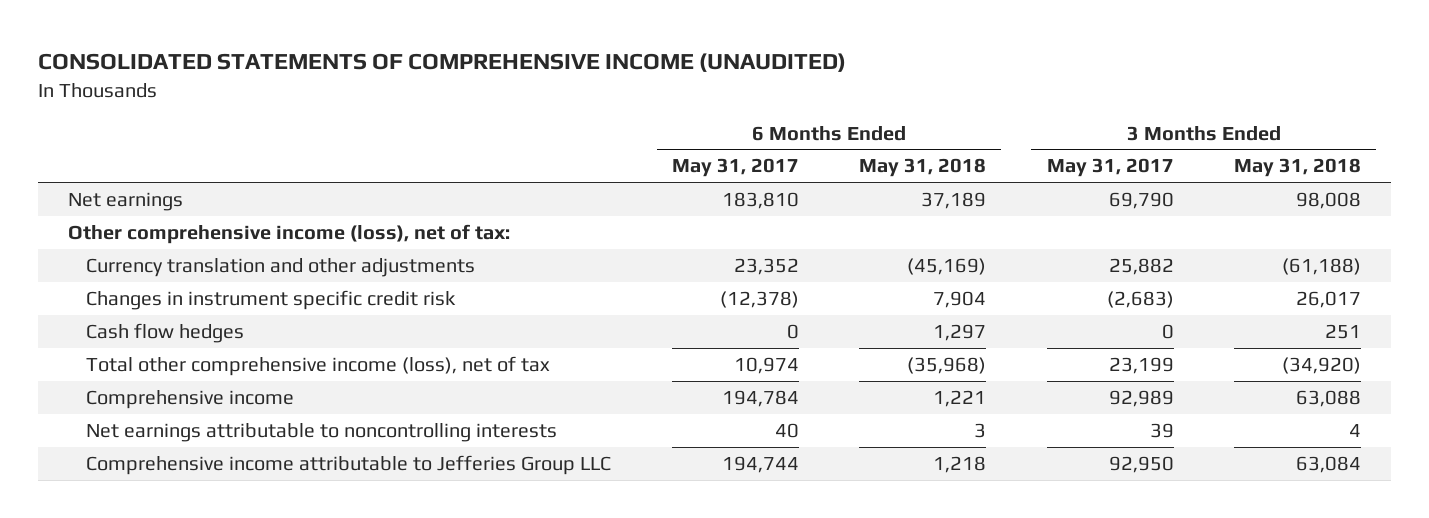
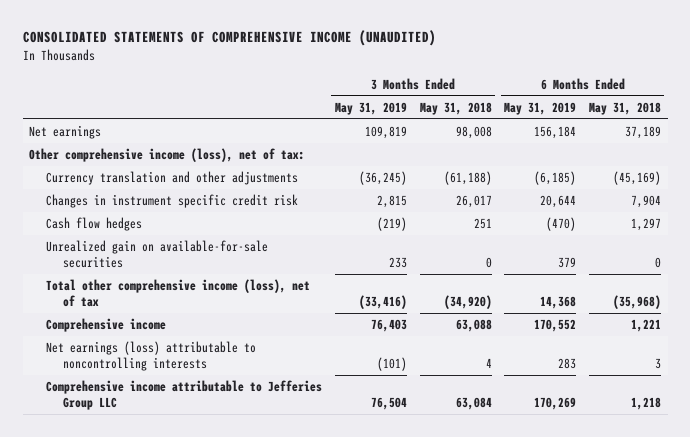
[671,158,799,178] May 31, 2017 -> none
[1046,158,1174,178] May 31, 2017 -> none
none -> [334,101,407,115] May 31, 2019
none -> [504,101,577,115] May 31, 2019
none -> [45,240,268,268] Unrealized gain on available-for-sale securities
[86,422,558,442] Net earnings attributable to noncontrolling interests -> [45,341,256,371] Net earnings (loss) attributable to noncontrolling interests

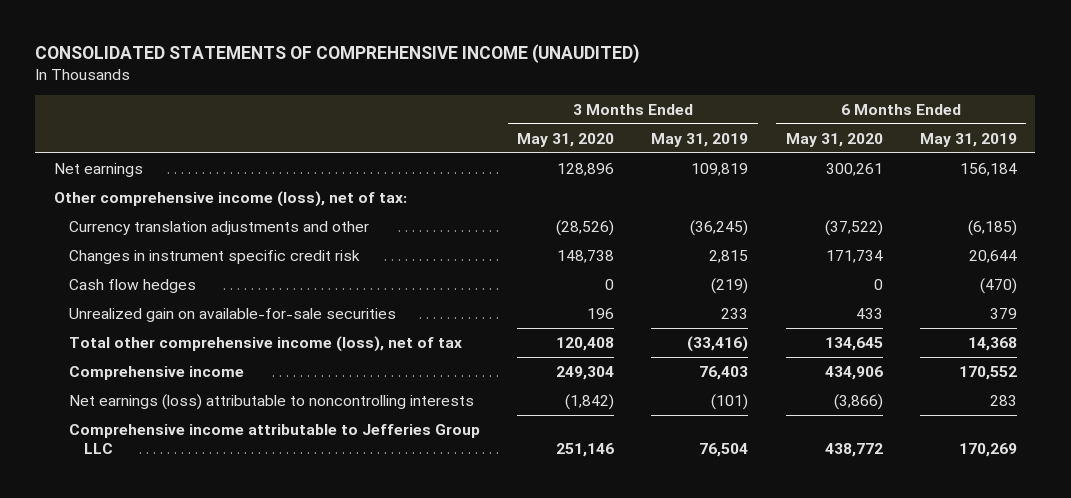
[419,101,492,115] May 31, 2018 -> none
[589,101,662,115] May 31, 2018 -> none
none -> [517,132,615,147] May 31, 2020
none -> [785,132,883,147] May 31, 2020
[45,171,298,186] Currency translation and other adjustments -> [69,220,370,235] Currency translation adjustments and other

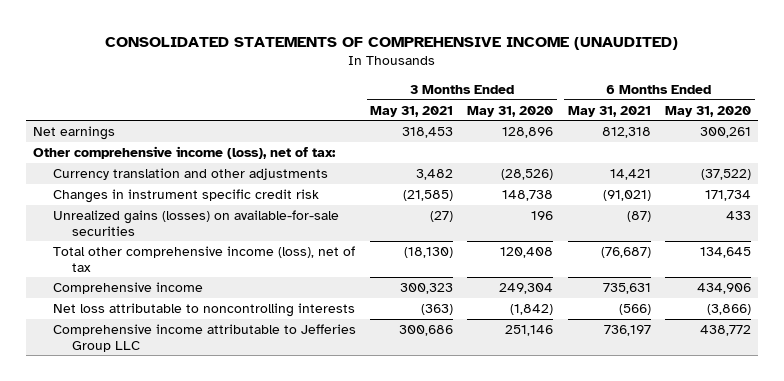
[651,132,749,147] May 31, 2019 -> none
[919,132,1017,147] May 31, 2019 -> none
none -> [370,105,454,117] May 31, 2021
none -> [567,105,651,117] May 31, 2021
[69,220,370,235] Currency translation adjustments and other -> [52,167,328,180] Currency translation and other adjustments
[69,278,197,293] Cash flow hedges -> none
[69,307,397,322] Unrealized gain on available-for-sale securities -> [52,209,339,236] Unrealized gains (losses) on available-for-sale securities
[69,393,475,410] Net earnings (loss) attributable to noncontrolling interests -> [52,302,355,317] Net loss attributable to noncontrolling interests

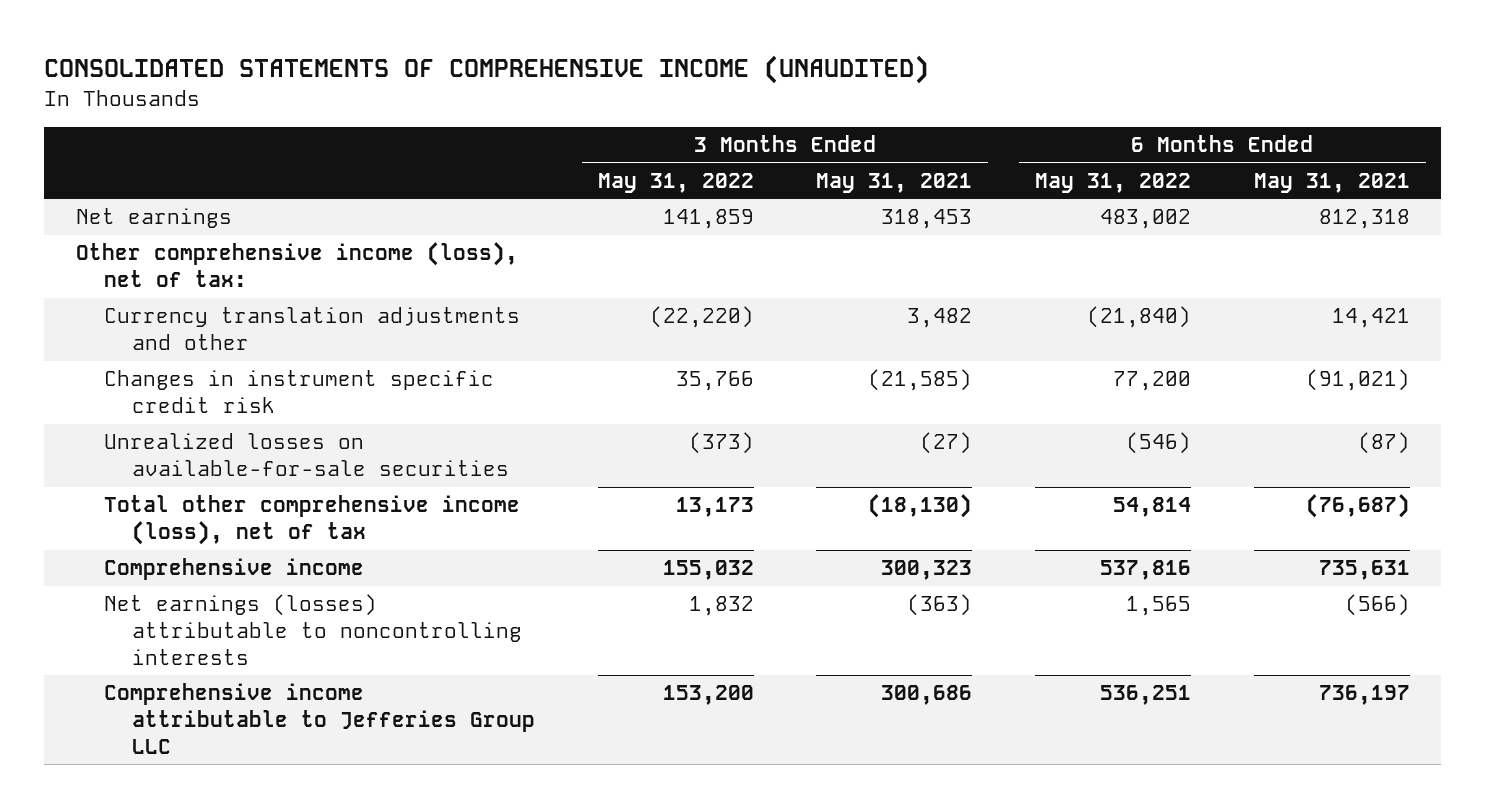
[467,105,554,117] May 31, 2020 -> none
[665,105,752,117] May 31, 2020 -> none
none -> [597,172,754,193] May 31, 2022
none -> [1035,172,1192,193] May 31, 2022
[52,167,328,180] Currency translation and other adjustments -> [103,307,520,351] Currency translation adjustments and other
[52,209,339,236] Unrealized gains (losses) on available-for-sale securities -> [103,433,509,477] Unrealized losses on available-for-sale securities
[52,302,355,317] Net loss attributable to noncontrolling interests -> [103,594,522,665] Net earnings (losses) attributable to noncontrolling interests

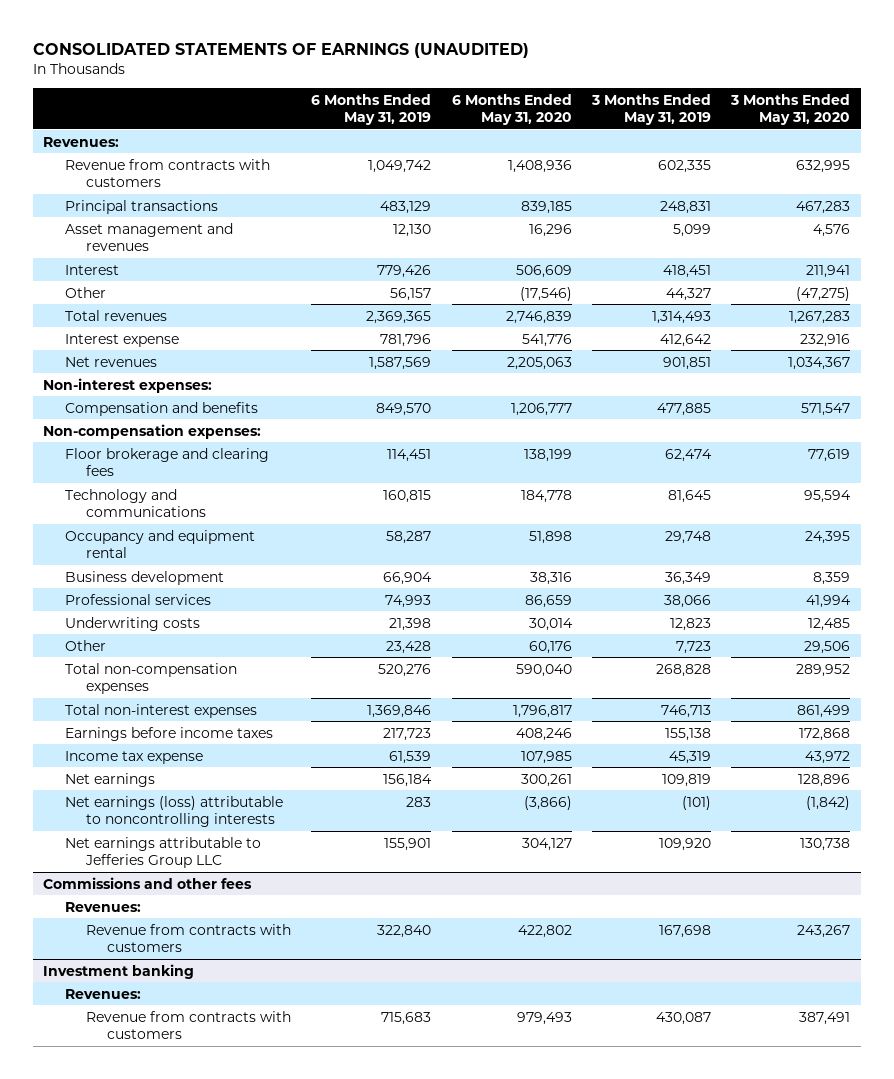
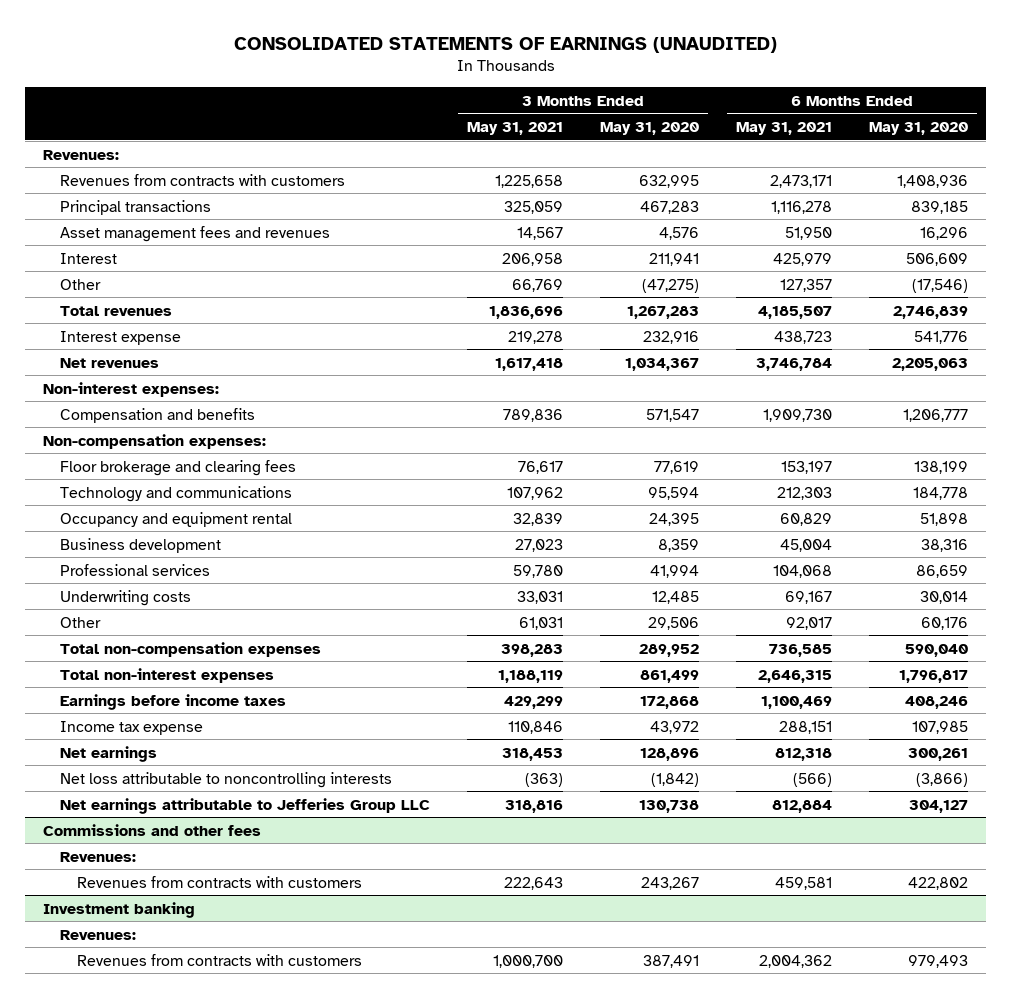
[311,93,432,126] 6 Months Ended May 31, 2019 -> none
[591,93,712,126] 3 Months Ended May 31, 2019 -> none
none -> [467,121,564,135] May 31, 2021
none -> [735,121,832,135] May 31, 2021
[64,158,270,187] Revenue from contracts with customers -> [60,173,346,186] Revenues from contracts with customers
[64,222,233,251] Asset management and revenues -> [60,225,331,242] Asset management fees and revenues
[64,795,283,827] Net earnings (loss) attributable to noncontrolling interests -> [60,771,393,788] Net loss attributable to noncontrolling interests
[85,923,291,952] Revenue from contracts with customers -> [77,875,363,888] Revenues from contracts with customers
[85,1010,291,1039] Revenue from contracts with customers -> [77,953,363,966] Revenues from contracts with customers

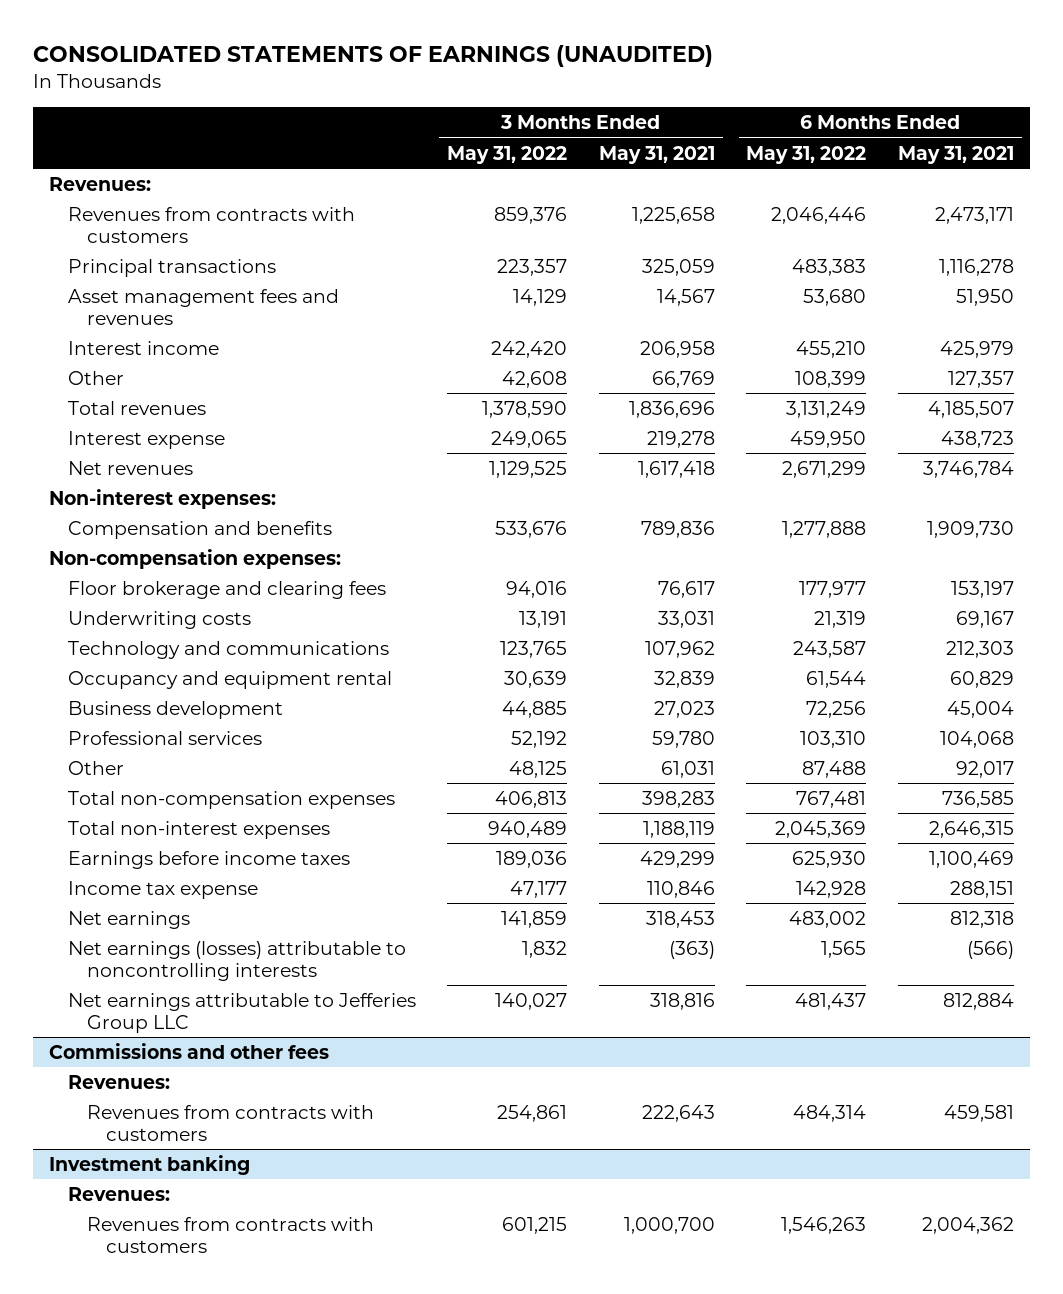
[600,121,700,135] May 31, 2020 -> none
[868,121,968,135] May 31, 2020 -> none
none -> [447,145,568,164] May 31, 2022
none -> [746,145,867,164] May 31, 2022
[60,252,118,264] Interest -> [67,340,219,355] Interest income
[60,589,192,606] Underwriting costs -> [67,610,251,629] Underwriting costs
[60,771,393,788] Net loss attributable to noncontrolling interests -> [67,940,406,981] Net earnings (losses) attributable to noncontrolling interests

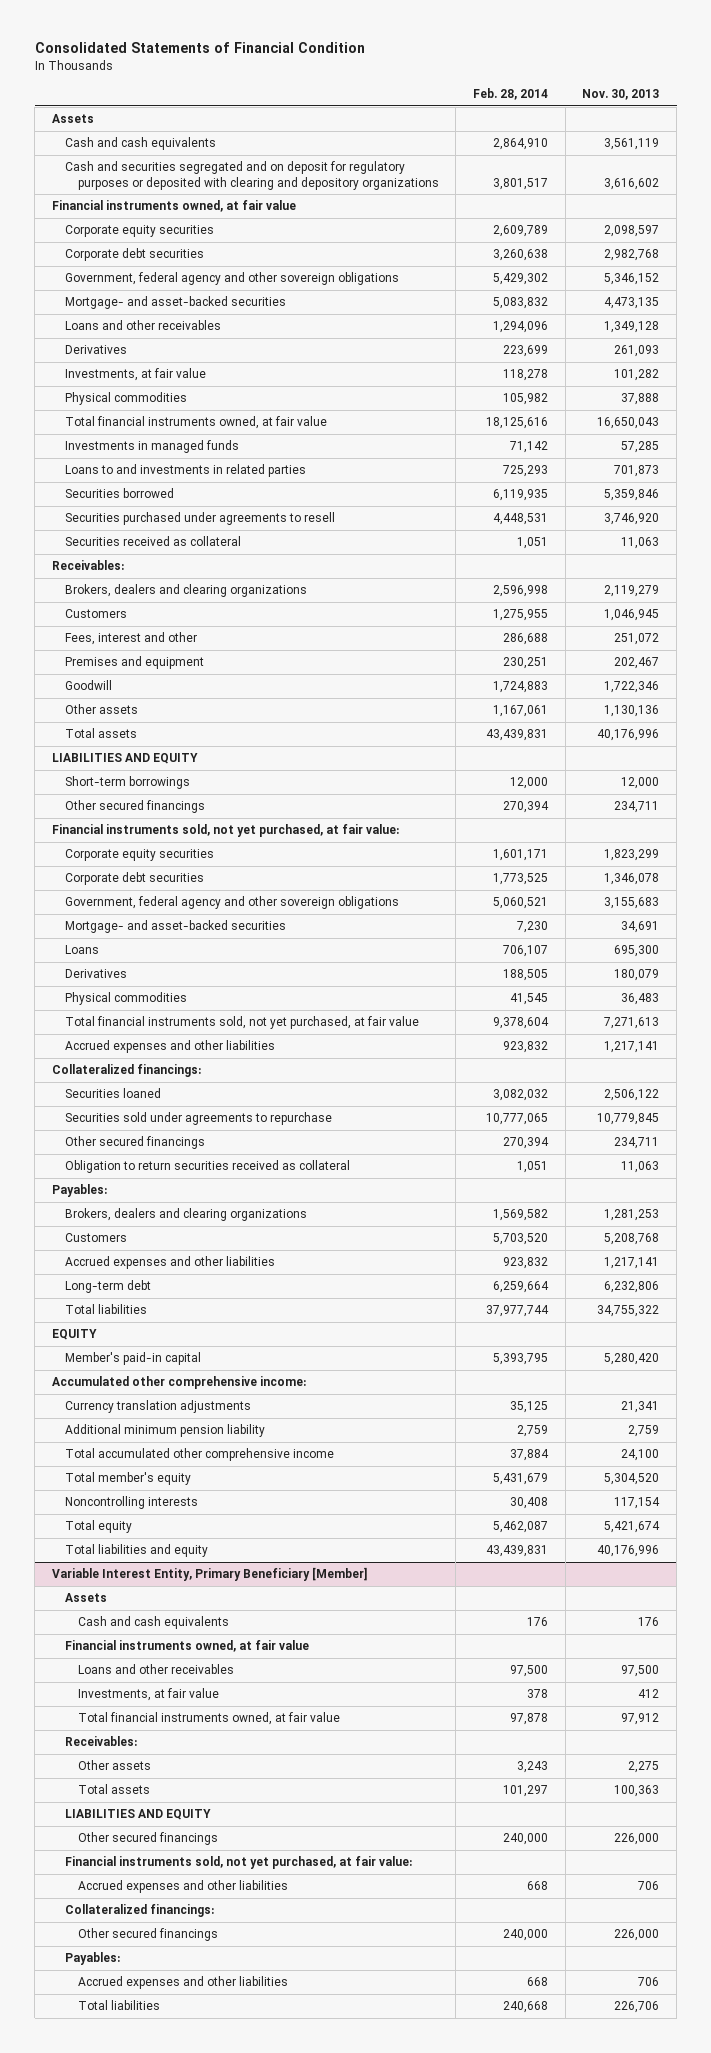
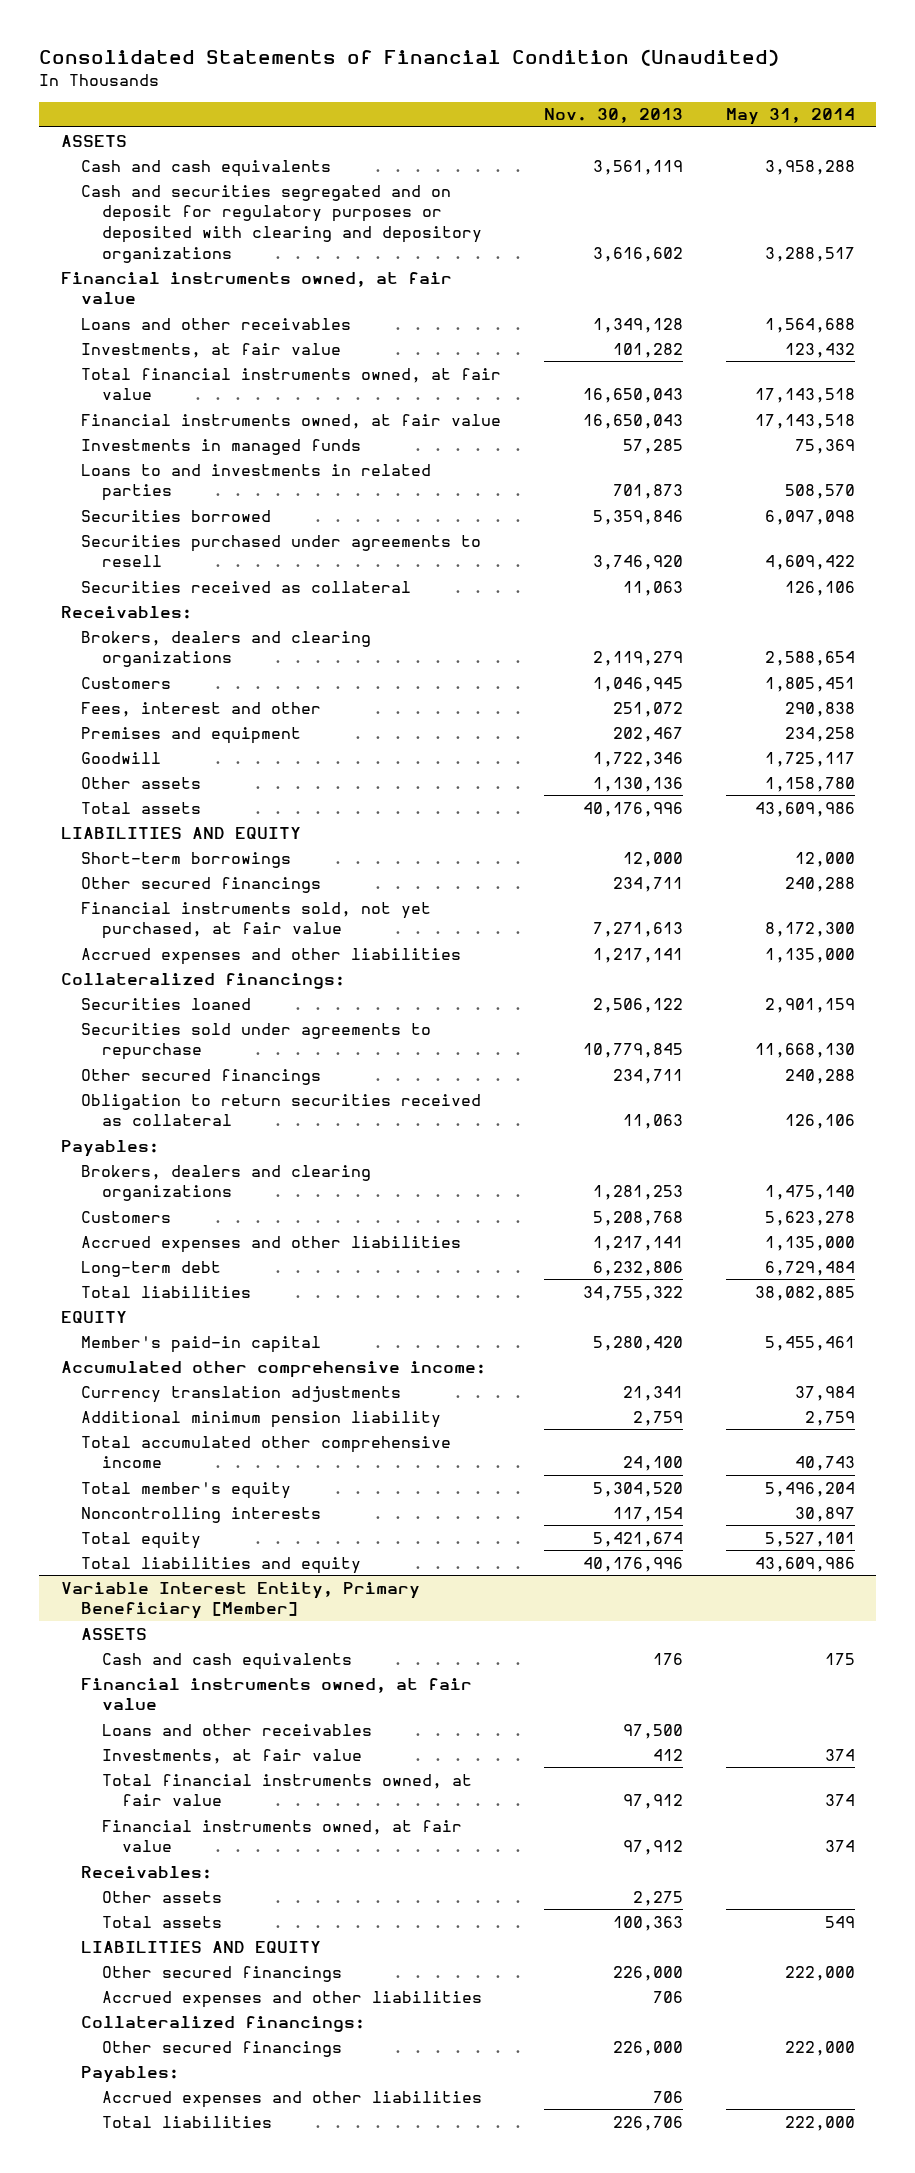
[34,42,365,54] Consolidated Statements of Financial Condition -> [39,49,780,67] Consolidated Statements of Financial Condition (Unaudited)
[473,87,549,100] Feb. 28, 2014 -> none
none -> [725,108,855,126] May 31, 2014
[51,114,94,124] Assets -> [60,134,127,147] ASSETS
[64,225,214,238] Corporate equity securities -> none
[64,248,204,262] Corporate debt securities -> none
[64,272,399,286] Government, federal agency and other sovereign obligations -> none
[64,296,286,310] Mortgage- and asset-backed securities -> none
[64,345,127,355] Derivatives -> none
[64,392,187,406] Physical commodities -> none
none -> [81,413,502,429] Financial instruments owned, at fair value
[51,824,399,838] Financial instruments sold, not yet purchased, at fair value: -> none
[64,849,214,862] Corporate equity securities -> none
[64,872,204,886] Corporate debt securities -> none
[64,896,399,910] Government, federal agency and other sovereign obligations -> none
[64,920,286,934] Mortgage- and asset-backed securities -> none
[64,945,99,955] Loans -> none
[64,969,127,979] Derivatives -> none
[64,992,187,1006] Physical commodities -> none
[64,1016,419,1030] Total financial instruments sold, not yet purchased, at fair value -> [81,901,432,940] Financial instruments sold, not yet purchased, at fair value
[64,1593,107,1603] Assets -> [81,1627,148,1640] ASSETS
none -> [101,1819,462,1853] Financial instruments owned, at fair value
[64,1856,412,1870] Financial instruments sold, not yet purchased, at fair value: -> none

